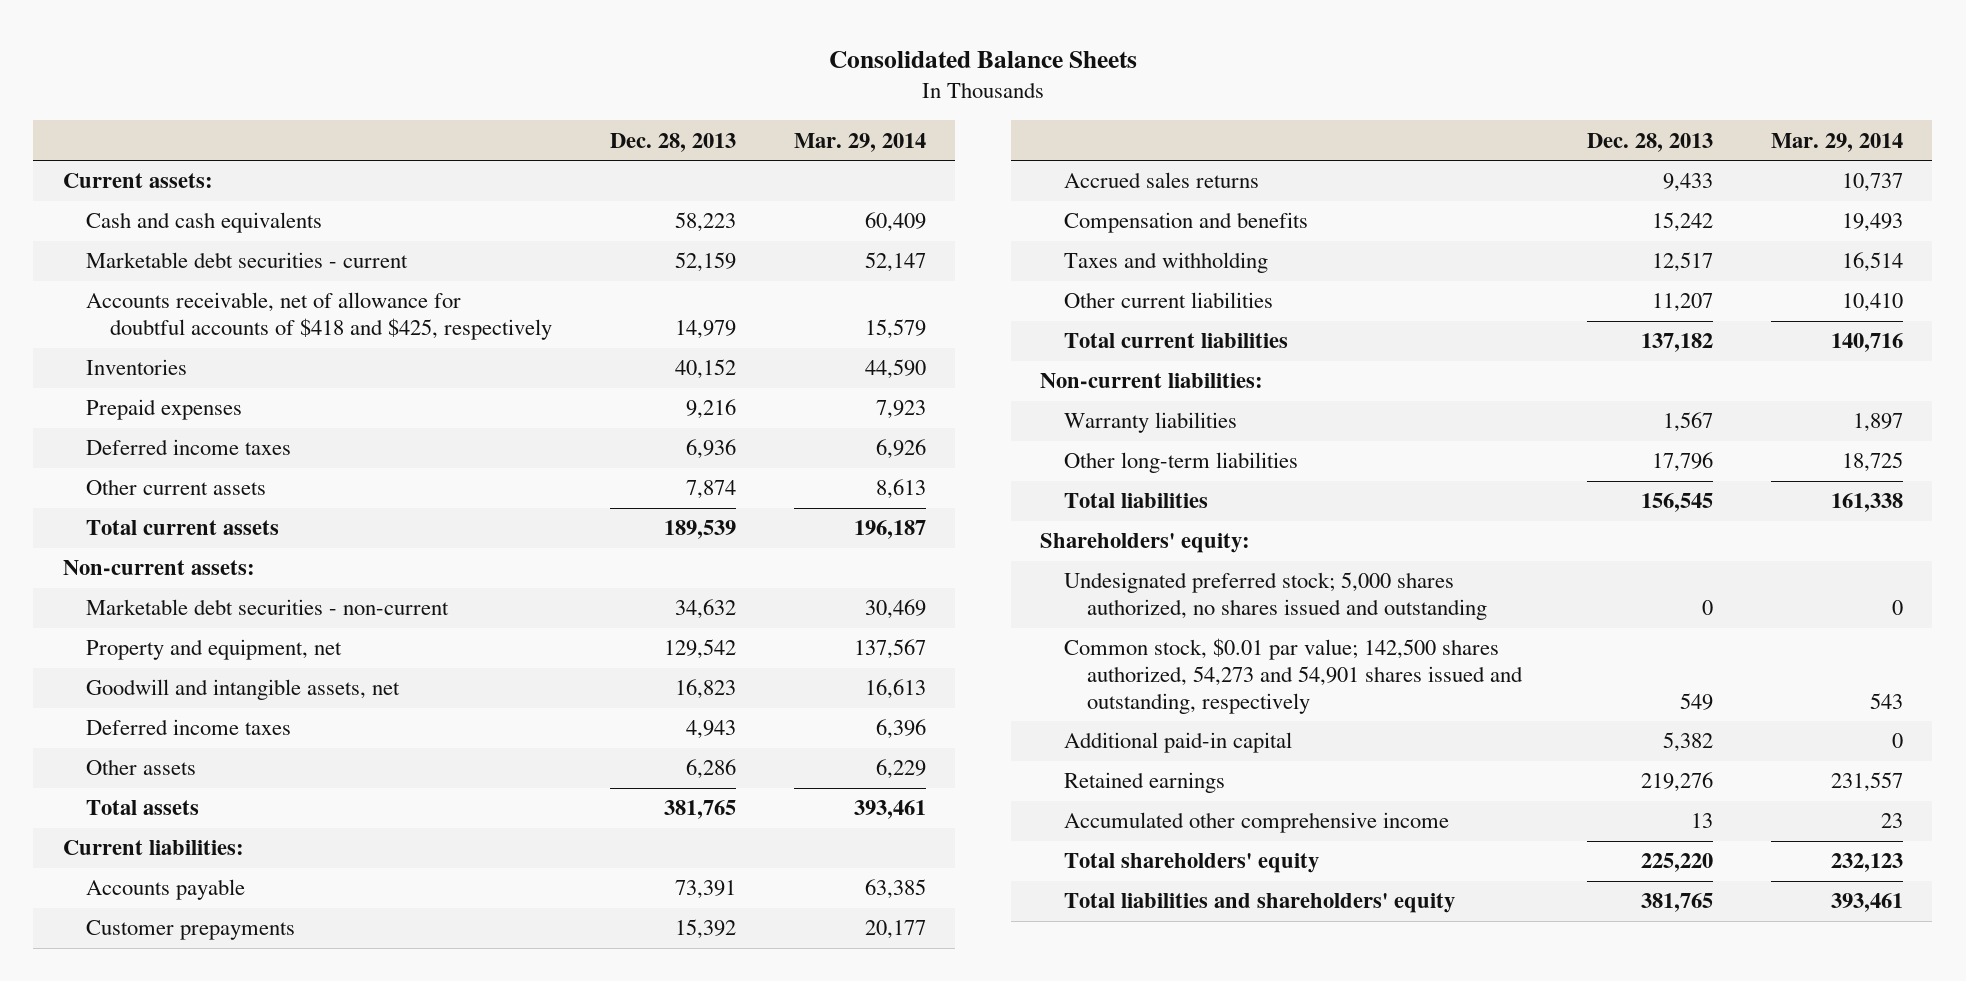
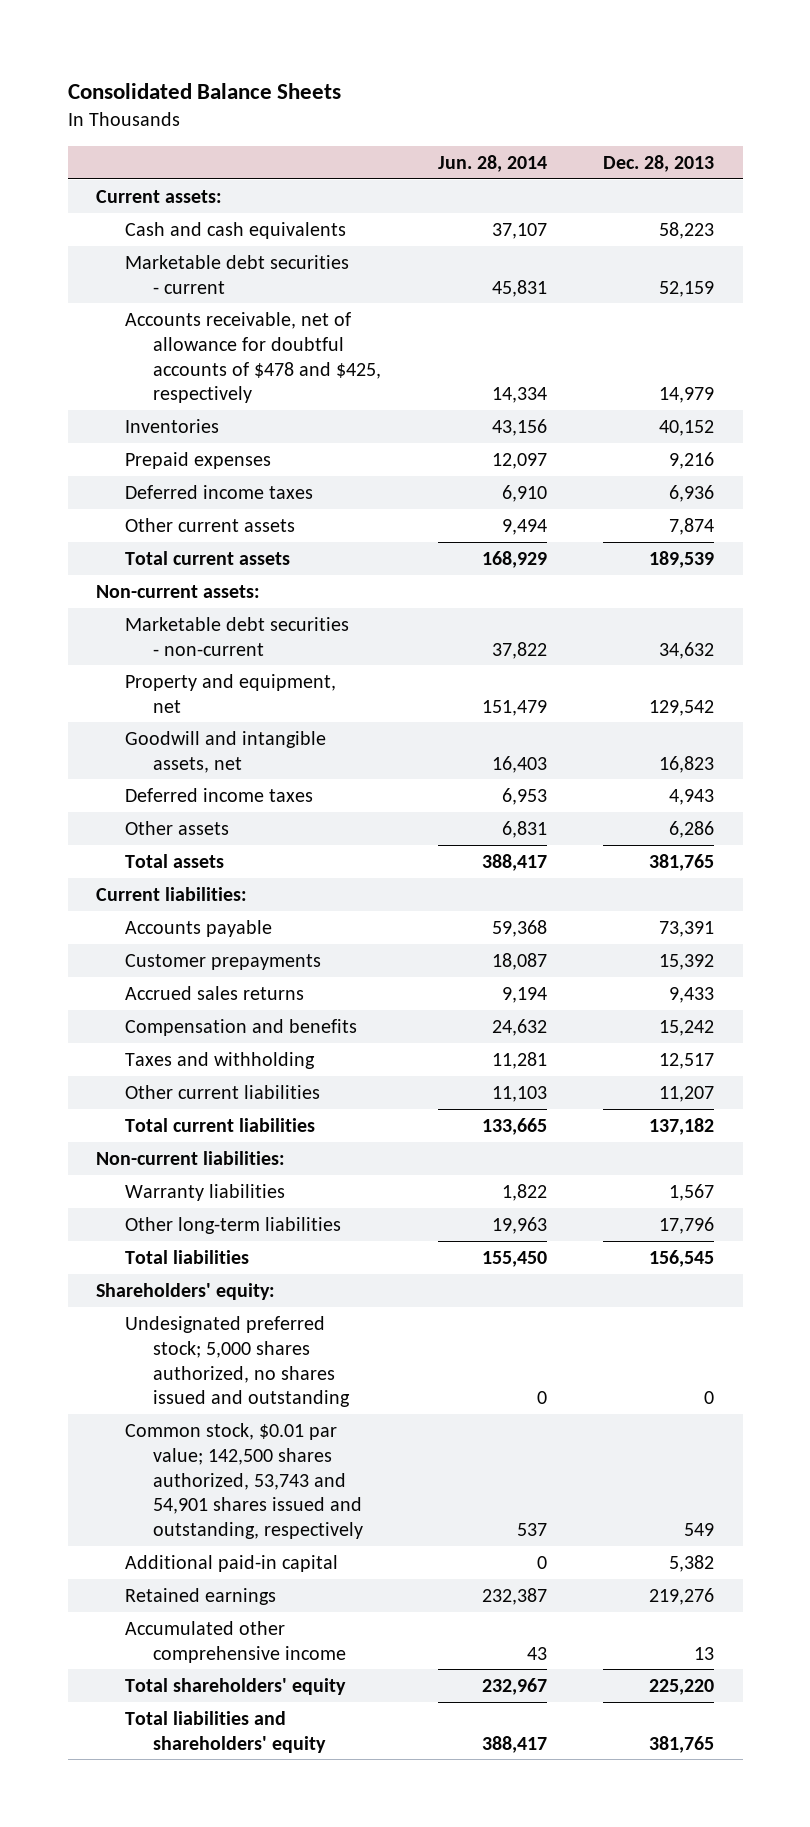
[794,132,927,152] Mar. 29, 2014 -> none
none -> [437,155,547,173] Jun. 28, 2014
[86,292,552,340] Accounts receivable, net of allowance for doubtful accounts of $418 and $425, respectively -> [124,311,382,404] Accounts receivable, net of allowance for doubtful accounts of $478 and $425, respectively
[1063,638,1524,714] Common stock, $0.01 par value; 142,500 shares authorized, 54,273 and 54,901 shares issued and outstanding, respectively -> [124,1422,364,1540] Common stock, $0.01 par value; 142,500 shares authorized, 53,743 and 54,901 shares issued and outstanding, respectively

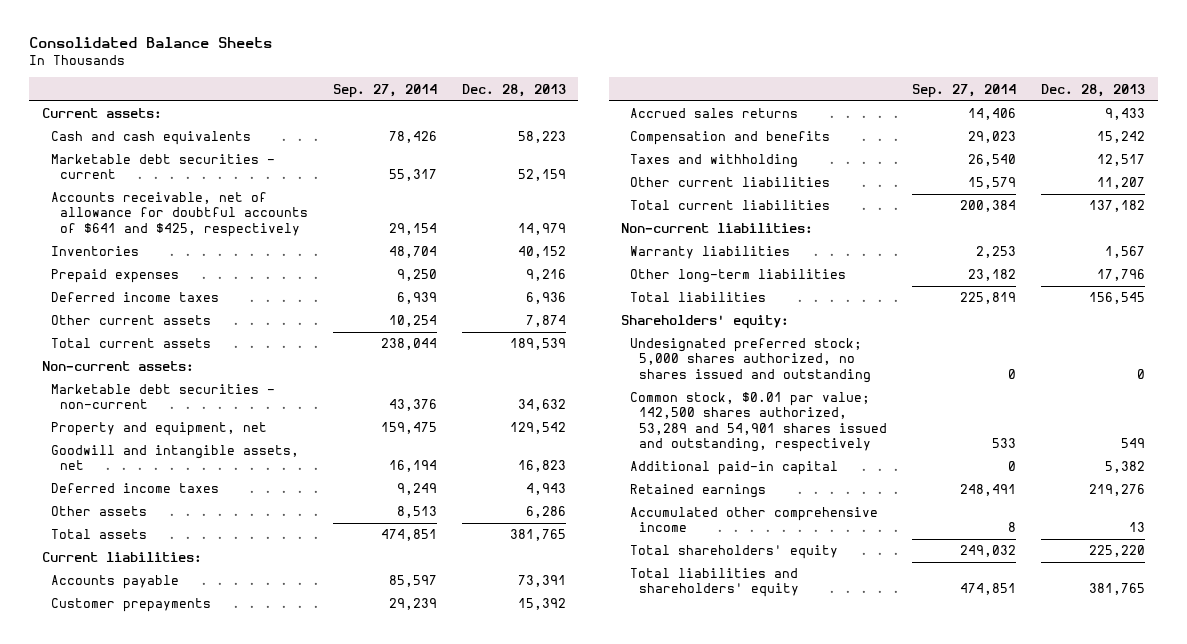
[437,155,547,173] Jun. 28, 2014 -> none
none -> [332,83,437,98] Sep. 27, 2014
[124,311,382,404] Accounts receivable, net of allowance for doubtful accounts of $478 and $425, respectively -> [50,192,308,237] Accounts receivable, net of allowance for doubtful accounts of $641 and $425, respectively
[124,1422,364,1540] Common stock, $0.01 par value; 142,500 shares authorized, 53,743 and 54,901 shares issued and outstanding, respectively -> [630,392,888,453] Common stock, $0.01 par value; 142,500 shares authorized, 53,289 and 54,901 shares issued and outstanding, respectively

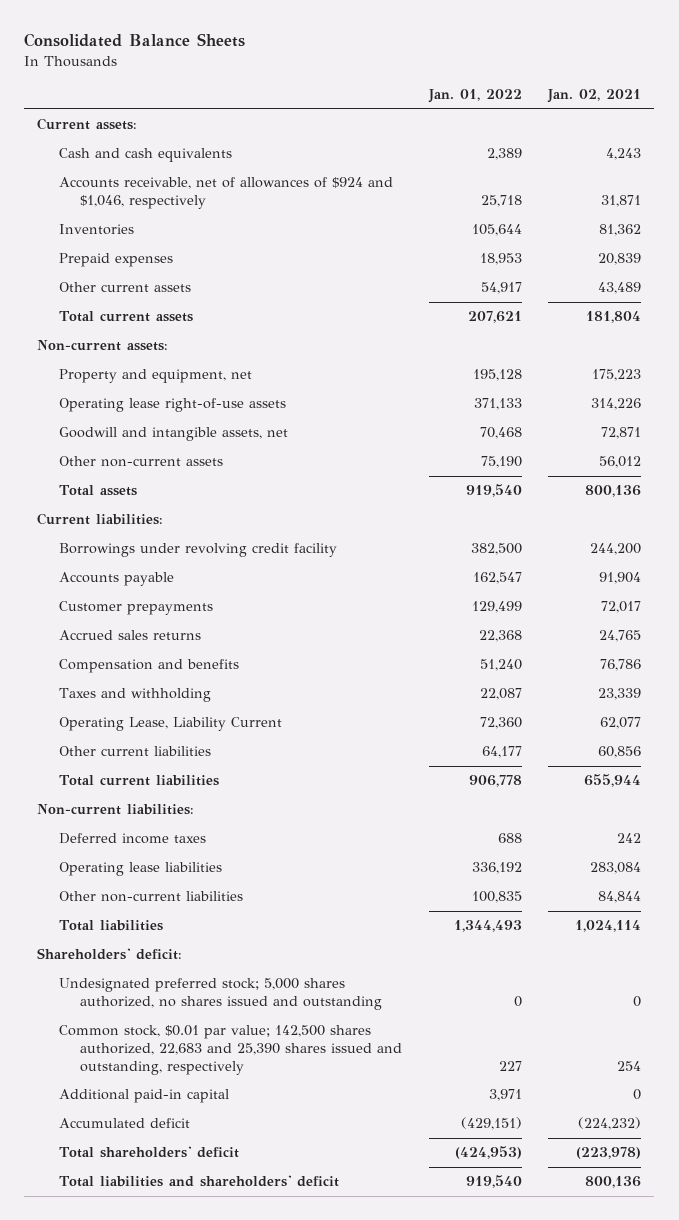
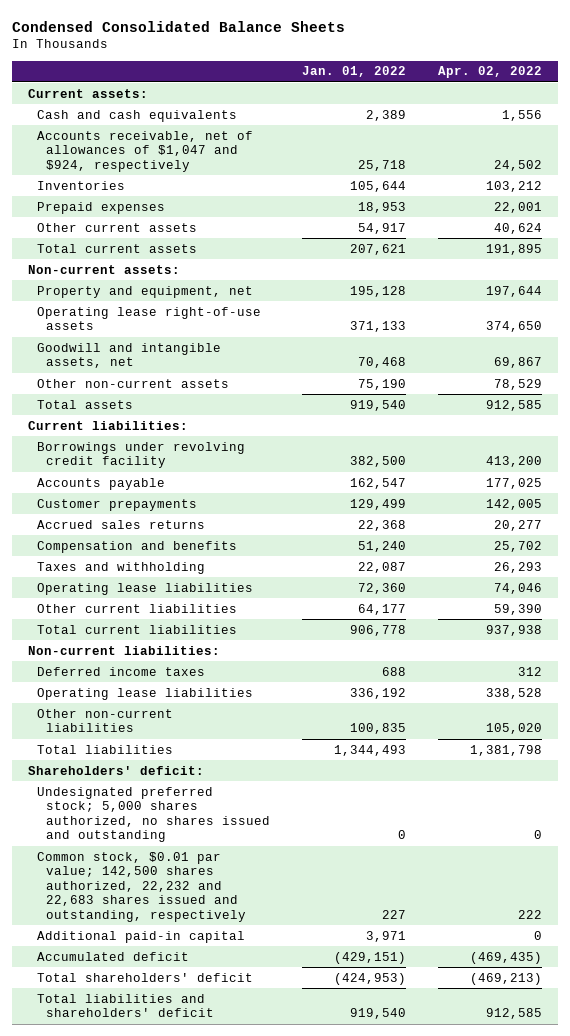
[24,33,246,48] Consolidated Balance Sheets -> [12,20,346,32] Condensed Consolidated Balance Sheets
[547,89,642,104] Jan. 02, 2021 -> none
none -> [437,66,542,79] Apr. 02, 2022
[58,177,393,210] Accounts receivable, net of allowances of $924 and $1,046, respectively -> [37,130,254,172] Accounts receivable, net of allowances of $1,047 and $924, respectively
[58,717,282,732] Operating Lease, Liability Current -> [37,582,254,595] Operating lease liabilities
[58,1025,403,1075] Common stock, $0.01 par value; 142,500 shares authorized, 22,683 and 25,390 shares issued and outstanding, respectively -> [37,851,247,922] Common stock, $0.01 par value; 142,500 shares authorized, 22,232 and 22,683 shares issued and outstanding, respectively

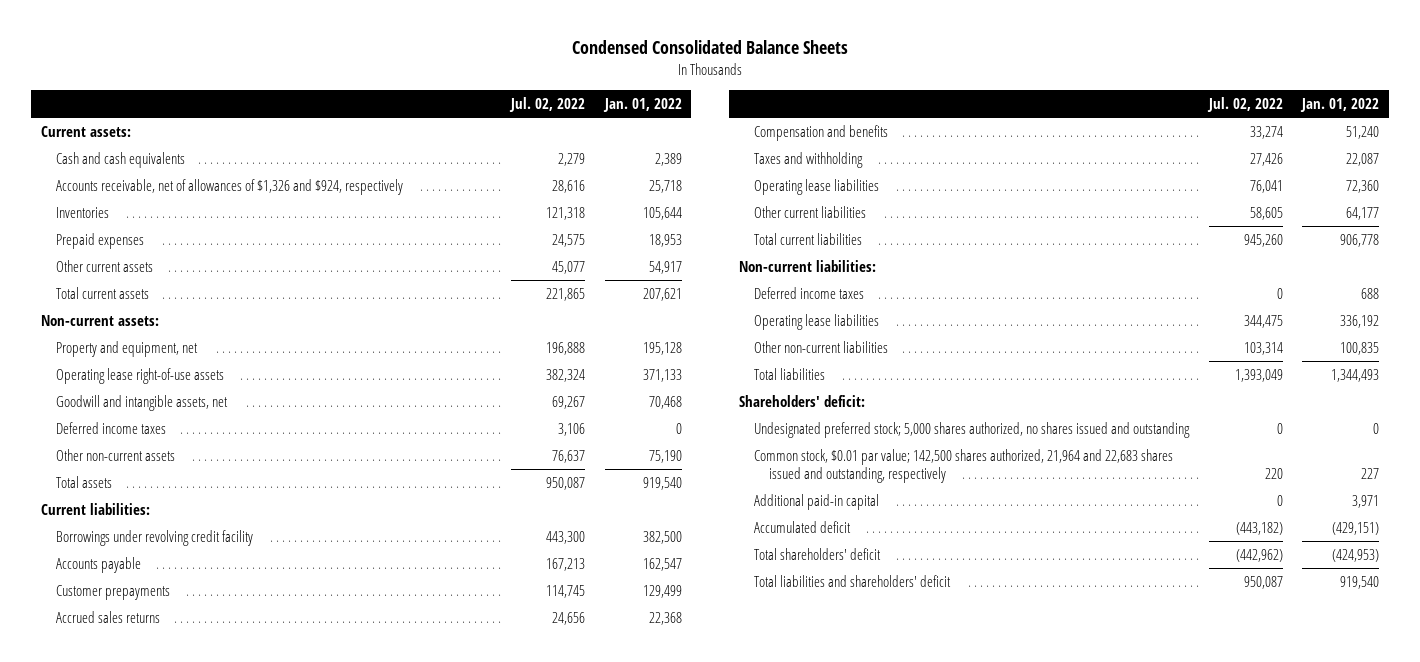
[437,66,542,79] Apr. 02, 2022 -> none
none -> [508,96,585,112] Jul. 02, 2022
[37,130,254,172] Accounts receivable, net of allowances of $1,047 and $924, respectively -> [56,179,404,196] Accounts receivable, net of allowances of $1,326 and $924, respectively
none -> [56,422,167,435] Deferred income taxes
[37,851,247,922] Common stock, $0.01 par value; 142,500 shares authorized, 22,232 and 22,683 shares issued and outstanding, respectively -> [754,449,1174,483] Common stock, $0.01 par value; 142,500 shares authorized, 21,964 and 22,683 shares issued and outstanding, respectively

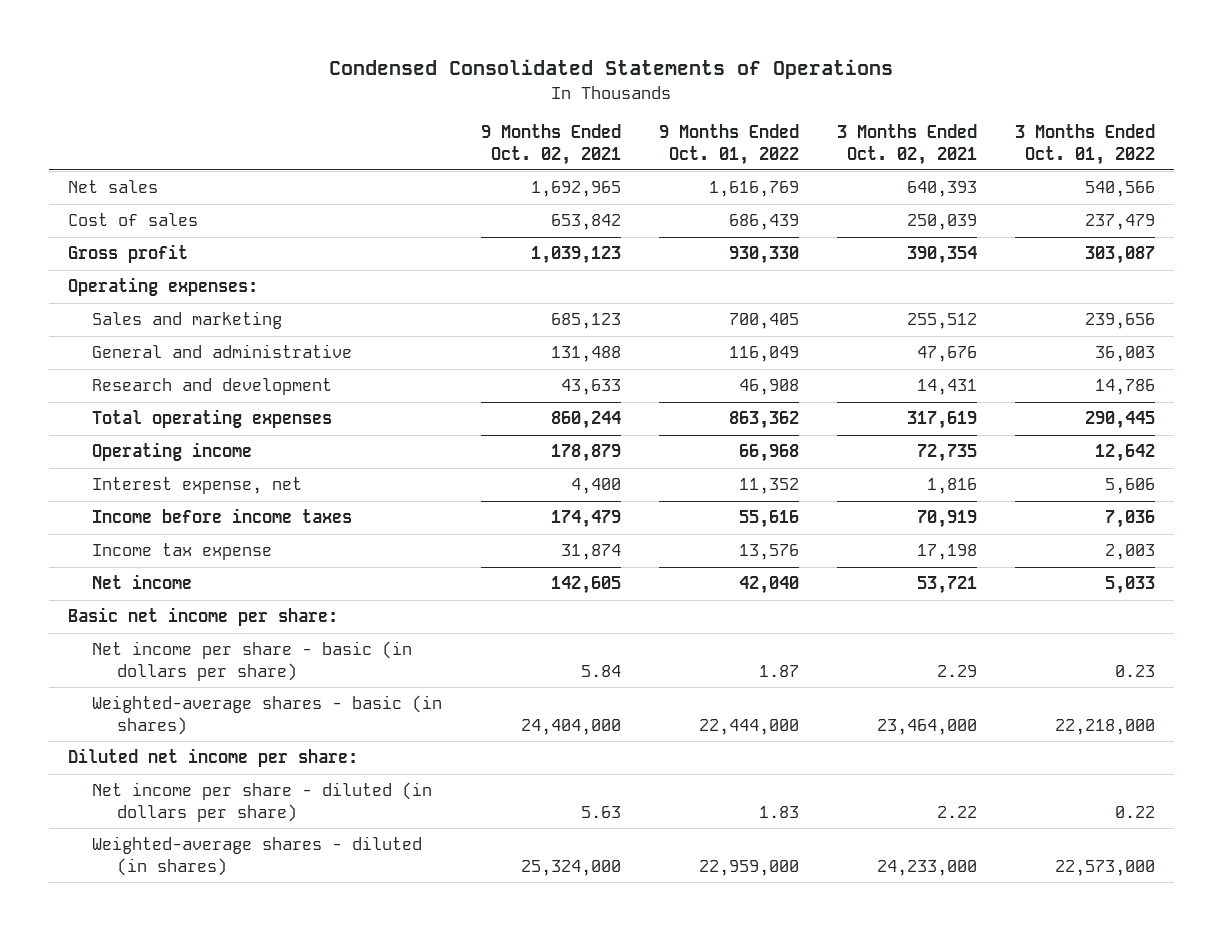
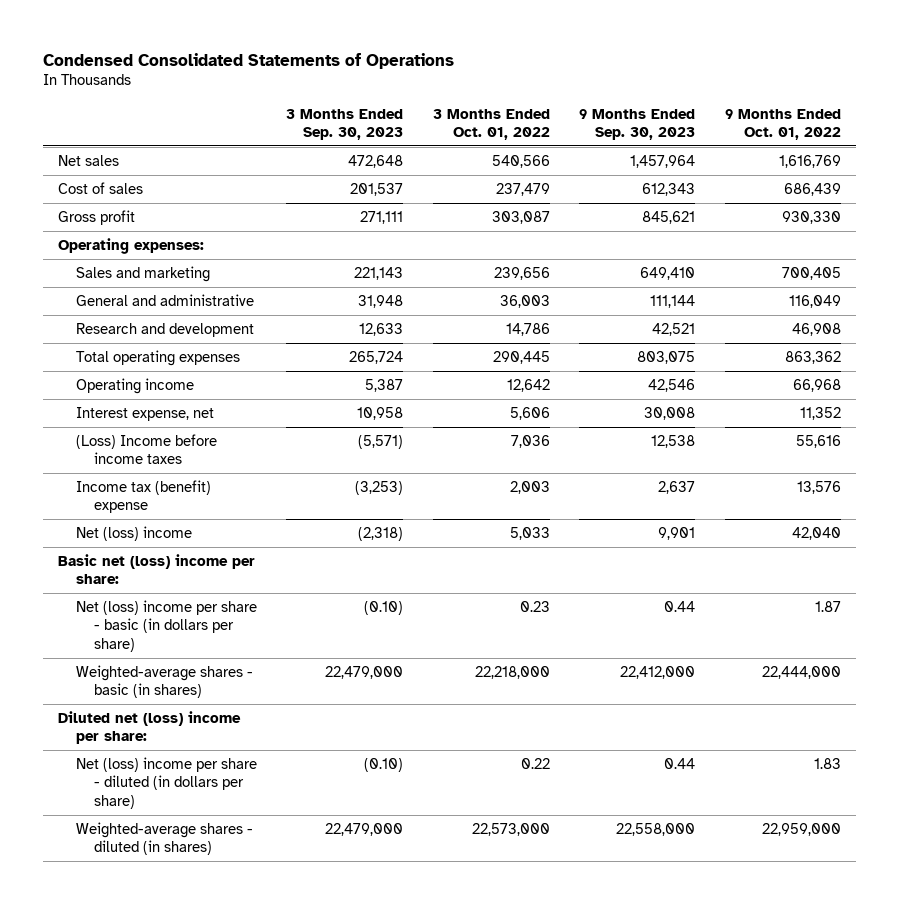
[480,124,621,165] 9 Months Ended Oct. 02, 2021 -> none
[836,124,977,165] 3 Months Ended Oct. 02, 2021 -> none
none -> [286,108,404,140] 3 Months Ended Sep. 30, 2023
none -> [579,108,696,140] 9 Months Ended Sep. 30, 2023
[92,508,353,524] Income before income taxes -> [75,433,217,465] (Loss) Income before income taxes
[92,543,273,561] Income tax expense -> [75,479,211,514] Income tax (benefit) expense
[92,574,193,590] Net income -> [75,525,192,541] Net (loss) income
[67,607,338,627] Basic net income per share: -> [57,553,255,585] Basic net (loss) income per share:
[92,641,413,681] Net income per share - basic (in dollars per share) -> [75,599,257,652] Net (loss) income per share - basic (in dollars per share)
[67,748,358,768] Diluted net income per share: -> [57,710,241,745] Diluted net (loss) income per share:
[92,782,433,822] Net income per share - diluted (in dollars per share) -> [75,756,257,809] Net (loss) income per share - diluted (in dollars per share)

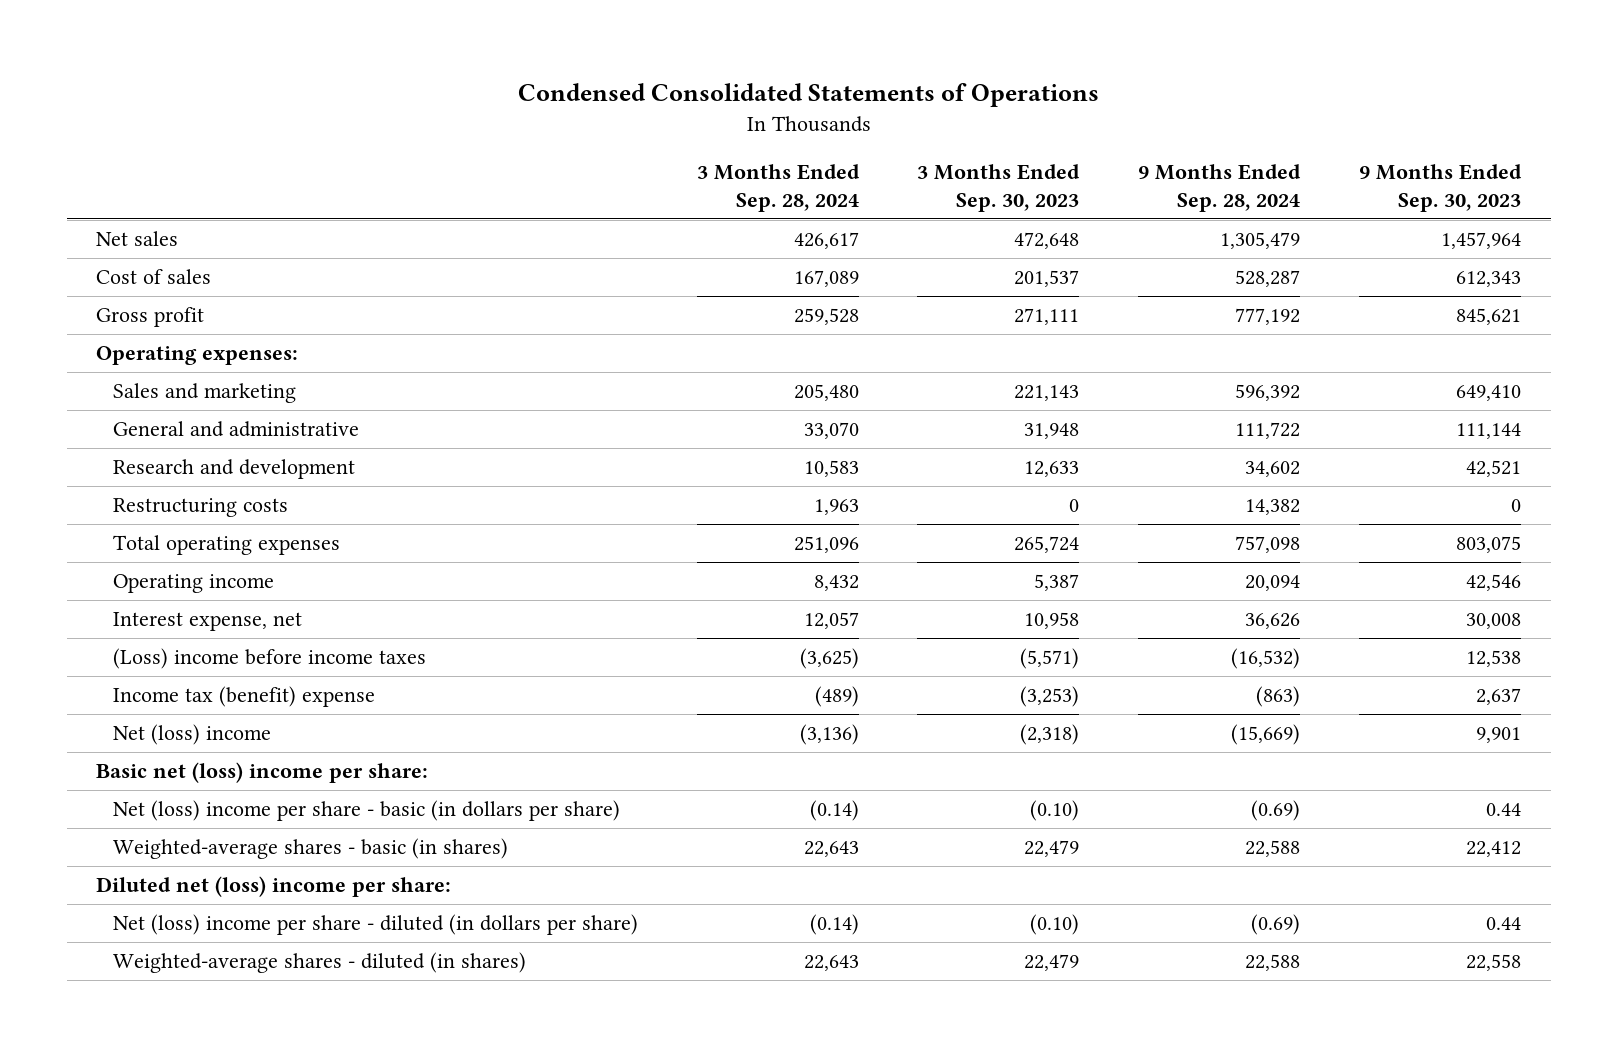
[432,108,550,140] 3 Months Ended Oct. 01, 2022 -> none
[724,108,841,140] 9 Months Ended Oct. 01, 2022 -> none
none -> [696,164,860,212] 3 Months Ended Sep. 28, 2024
none -> [1138,164,1302,212] 9 Months Ended Sep. 28, 2024
none -> [112,498,288,518] Restructuring costs
[75,433,217,465] (Loss) Income before income taxes -> [112,648,426,670] (Loss) income before income taxes
[325,665,404,679] 22,479,000 -> [1024,840,1080,858] 22,479
[620,665,696,679] 22,412,000 -> [1466,841,1522,858] 22,412
[325,822,404,836] 22,479,000 -> [1024,954,1080,972] 22,479
[616,822,696,836] 22,558,000 -> [1466,954,1522,972] 22,558

